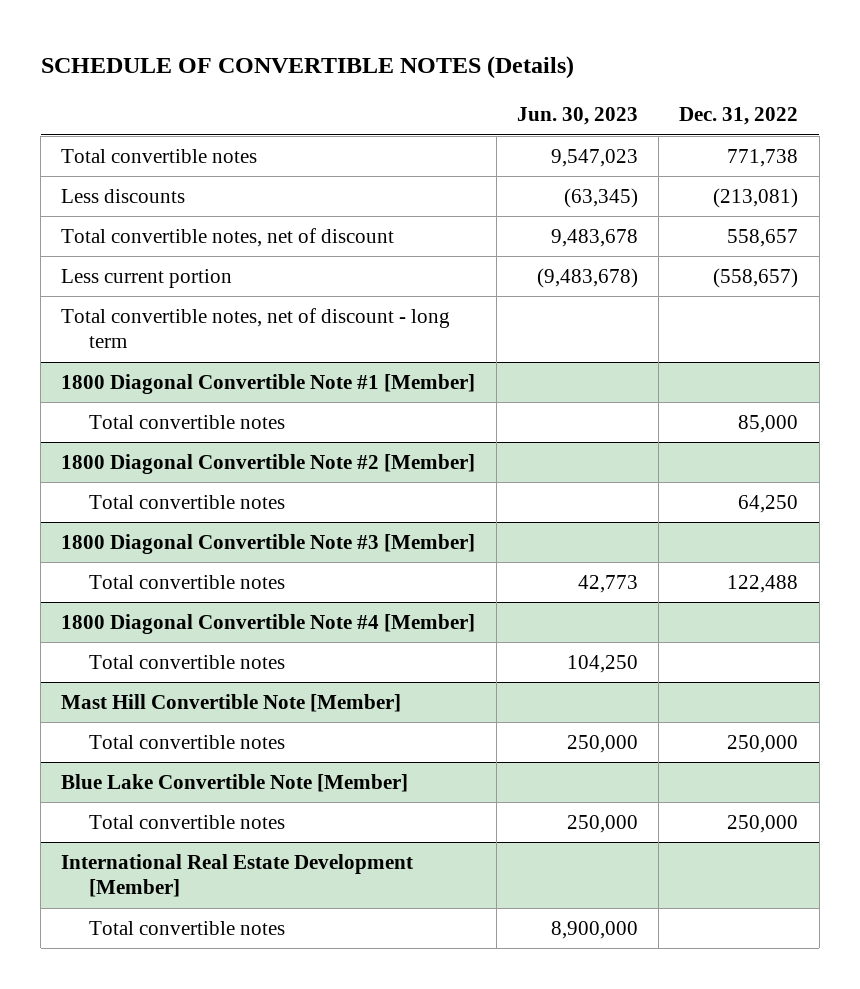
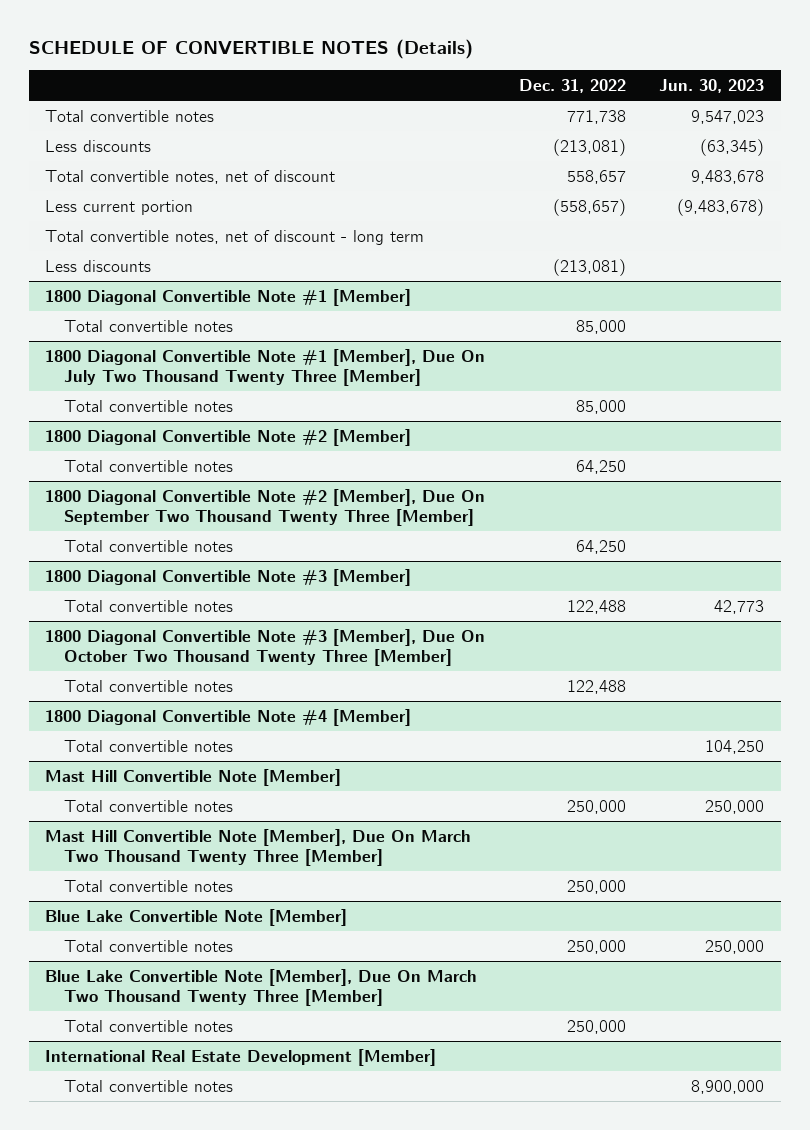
none -> [45,259,152,272] Less discounts
none -> [45,348,486,386] 1800 Diagonal Convertible Note #1 [Member], Due On July Two Thousand Twenty Three [Member]
none -> [63,399,233,412] Total convertible notes
none -> [45,488,486,526] 1800 Diagonal Convertible Note #2 [Member], Due On September Two Thousand Twenty Three [Member]
none -> [63,539,233,552] Total convertible notes
none -> [45,628,486,666] 1800 Diagonal Convertible Note #3 [Member], Due On October Two Thousand Twenty Three [Member]
none -> [63,679,233,692] Total convertible notes
none -> [45,828,472,866] Mast Hill Convertible Note [Member], Due On March Two Thousand Twenty Three [Member]
none -> [63,879,233,892] Total convertible notes
none -> [45,968,478,1006] Blue Lake Convertible Note [Member], Due On March Two Thousand Twenty Three [Member]
none -> [63,1019,233,1032] Total convertible notes

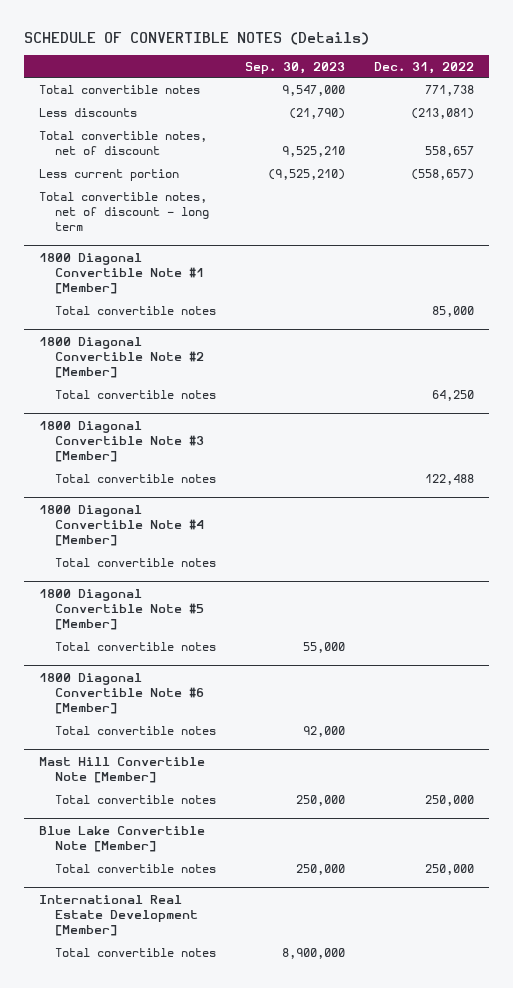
[659,79,765,94] Jun. 30, 2023 -> none
none -> [244,61,345,74] Sep. 30, 2023
[45,259,152,272] Less discounts -> none
[45,348,486,386] 1800 Diagonal Convertible Note #1 [Member], Due On July Two Thousand Twenty Three [Member] -> none
[63,399,233,412] Total convertible notes -> none
[45,488,486,526] 1800 Diagonal Convertible Note #2 [Member], Due On September Two Thousand Twenty Three [Member] -> none
[63,539,233,552] Total convertible notes -> none
[45,628,486,666] 1800 Diagonal Convertible Note #3 [Member], Due On October Two Thousand Twenty Three [Member] -> none
[63,679,233,692] Total convertible notes -> none
none -> [38,588,204,630] 1800 Diagonal Convertible Note #5 [Member]
none -> [54,641,216,651] Total convertible notes
none -> [38,672,204,714] 1800 Diagonal Convertible Note #6 [Member]
none -> [54,725,216,735] Total convertible notes
[45,828,472,866] Mast Hill Convertible Note [Member], Due On March Two Thousand Twenty Three [Member] -> none
[63,879,233,892] Total convertible notes -> none
[45,968,478,1006] Blue Lake Convertible Note [Member], Due On March Two Thousand Twenty Three [Member] -> none
[63,1019,233,1032] Total convertible notes -> none

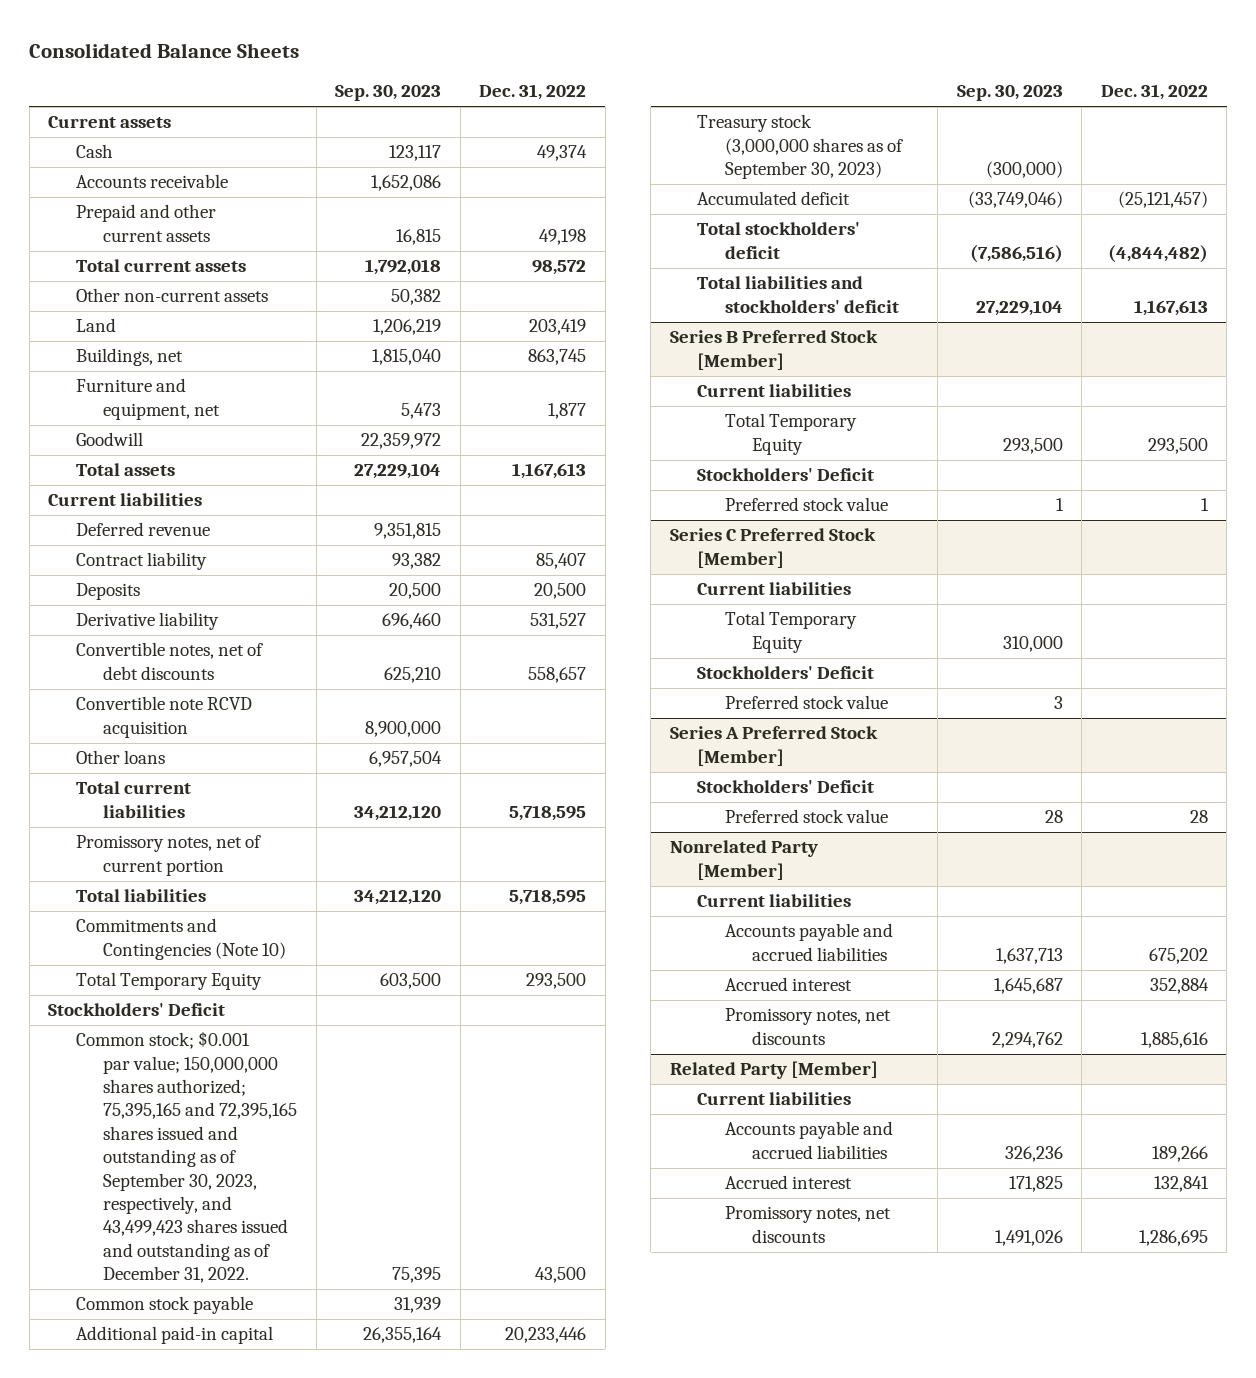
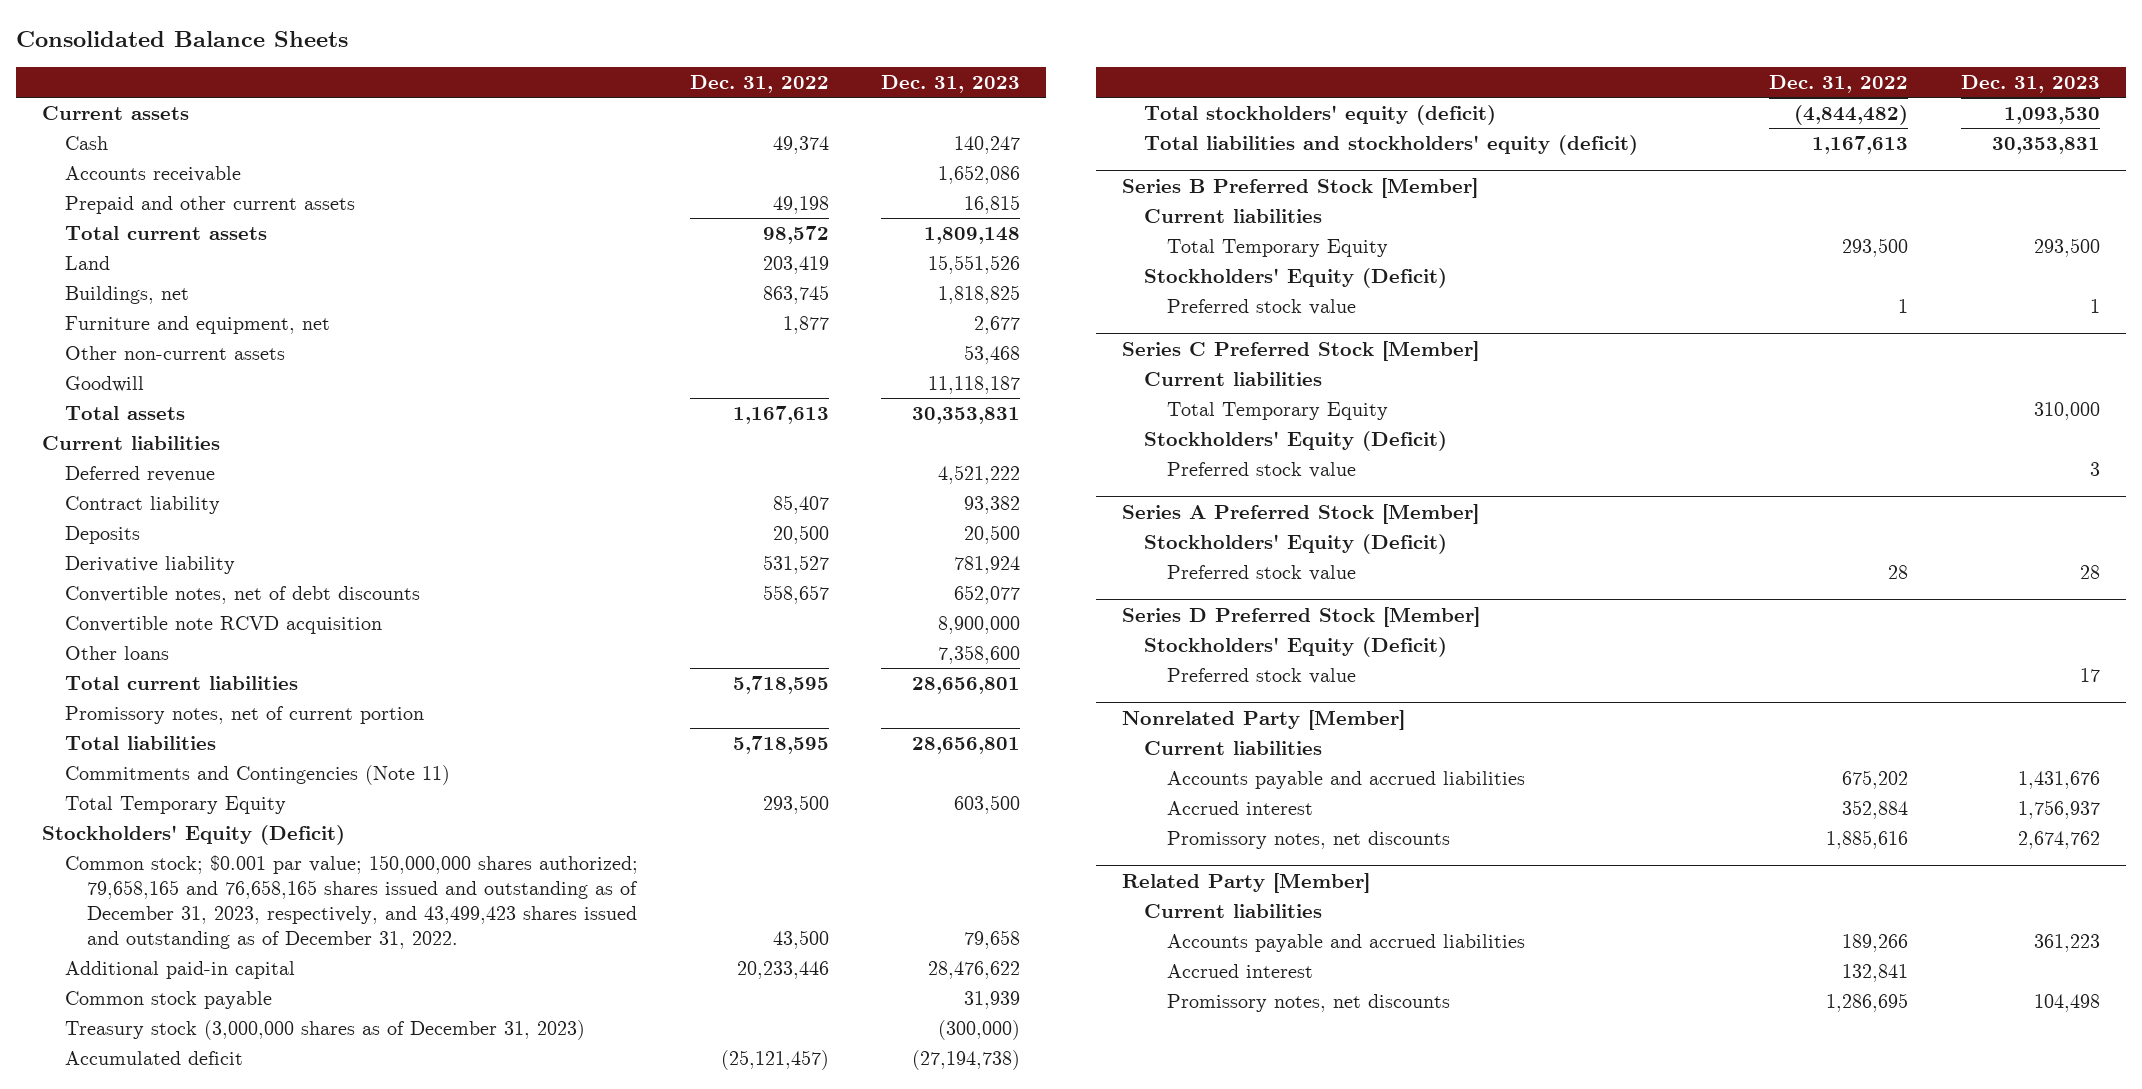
[335,85,442,102] Sep. 30, 2023 -> none
none -> [880,74,1020,93] Dec. 31, 2023
[75,288,268,303] Other non-current assets -> [64,345,285,360] Other non-current assets
[75,918,287,960] Commitments and Contingencies (Note 10) -> [64,764,450,785] Commitments and Contingencies (Note 11)
[48,1003,226,1017] Stockholders' Deficit -> [42,824,346,845] Stockholders' Equity (Deficit)
[75,1031,298,1284] Common stock; $0.001 par value; 150,000,000 shares authorized; 75,395,165 and 72,395,165 shares issued and outstanding as of September 30, 2023, respectively, and 43,499,423 shares issued and outstanding as of December 31, 2022. -> [64,854,639,950] Common stock; $0.001 par value; 150,000,000 shares authorized; 79,658,165 and 76,658,165 shares issued and outstanding as of December 31, 2023, respectively, and 43,499,423 shares issued and outstanding as of December 31, 2022.
[75,1296,253,1315] Common stock payable -> [64,990,272,1009] Common stock payable
[697,114,903,180] Treasury stock (3,000,000 shares as of September 30, 2023) -> [64,1019,585,1040] Treasury stock (3,000,000 shares as of December 31, 2023)
[697,222,861,259] Total stockholders' deficit -> [1144,104,1497,125] Total stockholders' equity (deficit)
[697,276,899,313] Total liabilities and stockholders' deficit -> [1144,134,1639,155] Total liabilities and stockholders' equity (deficit)
[697,468,875,482] Stockholders' Deficit -> [1144,267,1448,288] Stockholders' Equity (Deficit)
[697,666,875,680] Stockholders' Deficit -> [1144,430,1448,451] Stockholders' Equity (Deficit)
[697,780,875,794] Stockholders' Deficit -> [1144,533,1448,554] Stockholders' Equity (Deficit)
none -> [1121,606,1480,627] Series D Preferred Stock [Member]
none -> [1144,636,1448,657] Stockholders' Equity (Deficit)
none -> [1166,667,1356,684] Preferred stock value

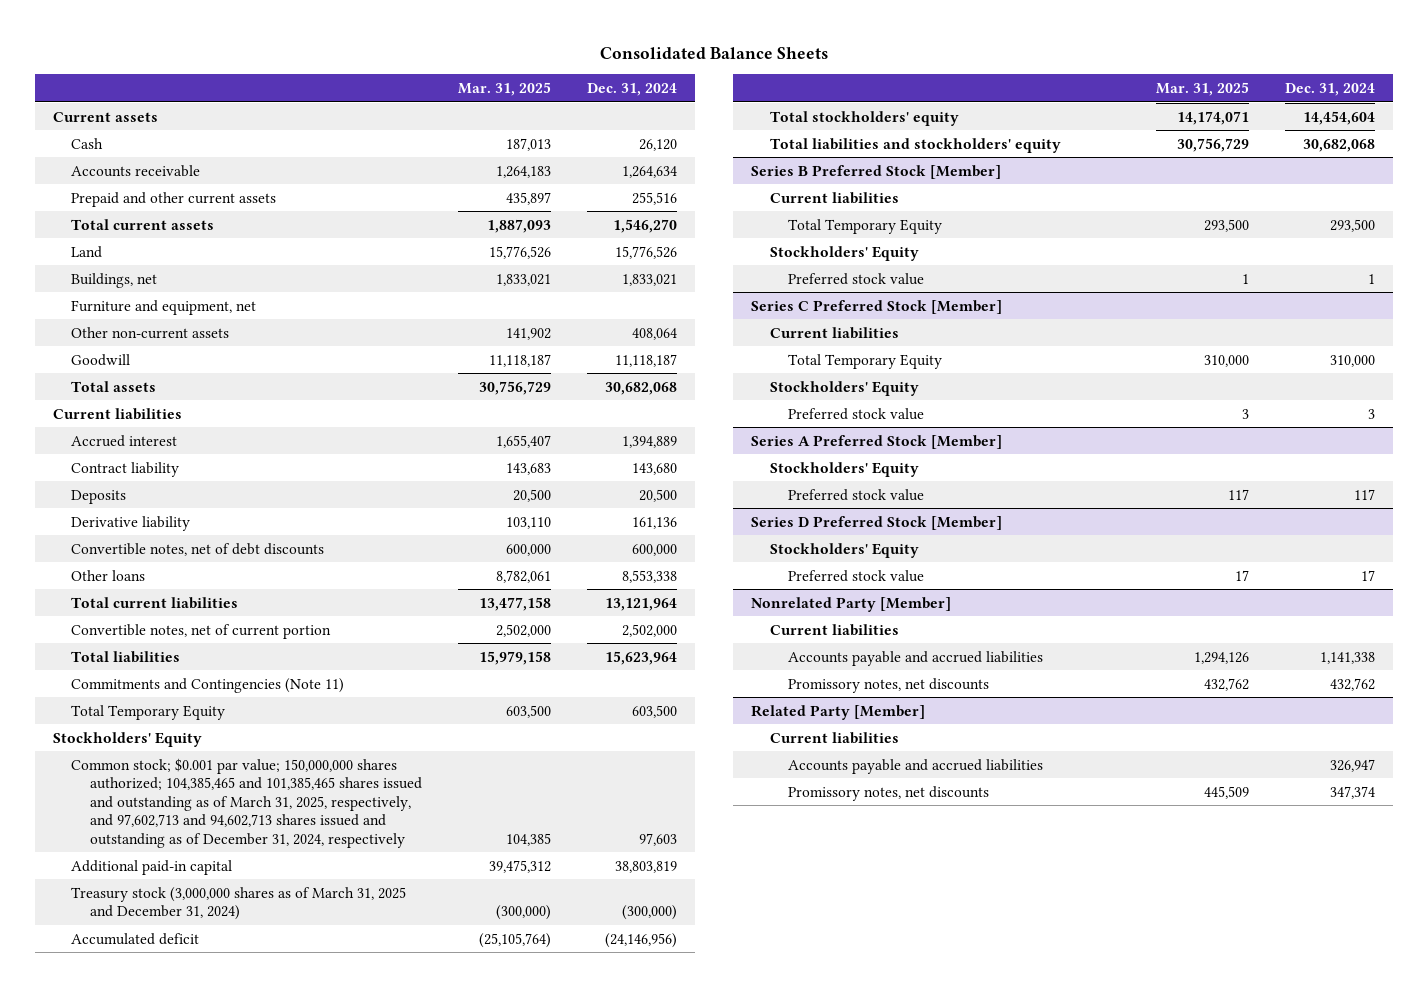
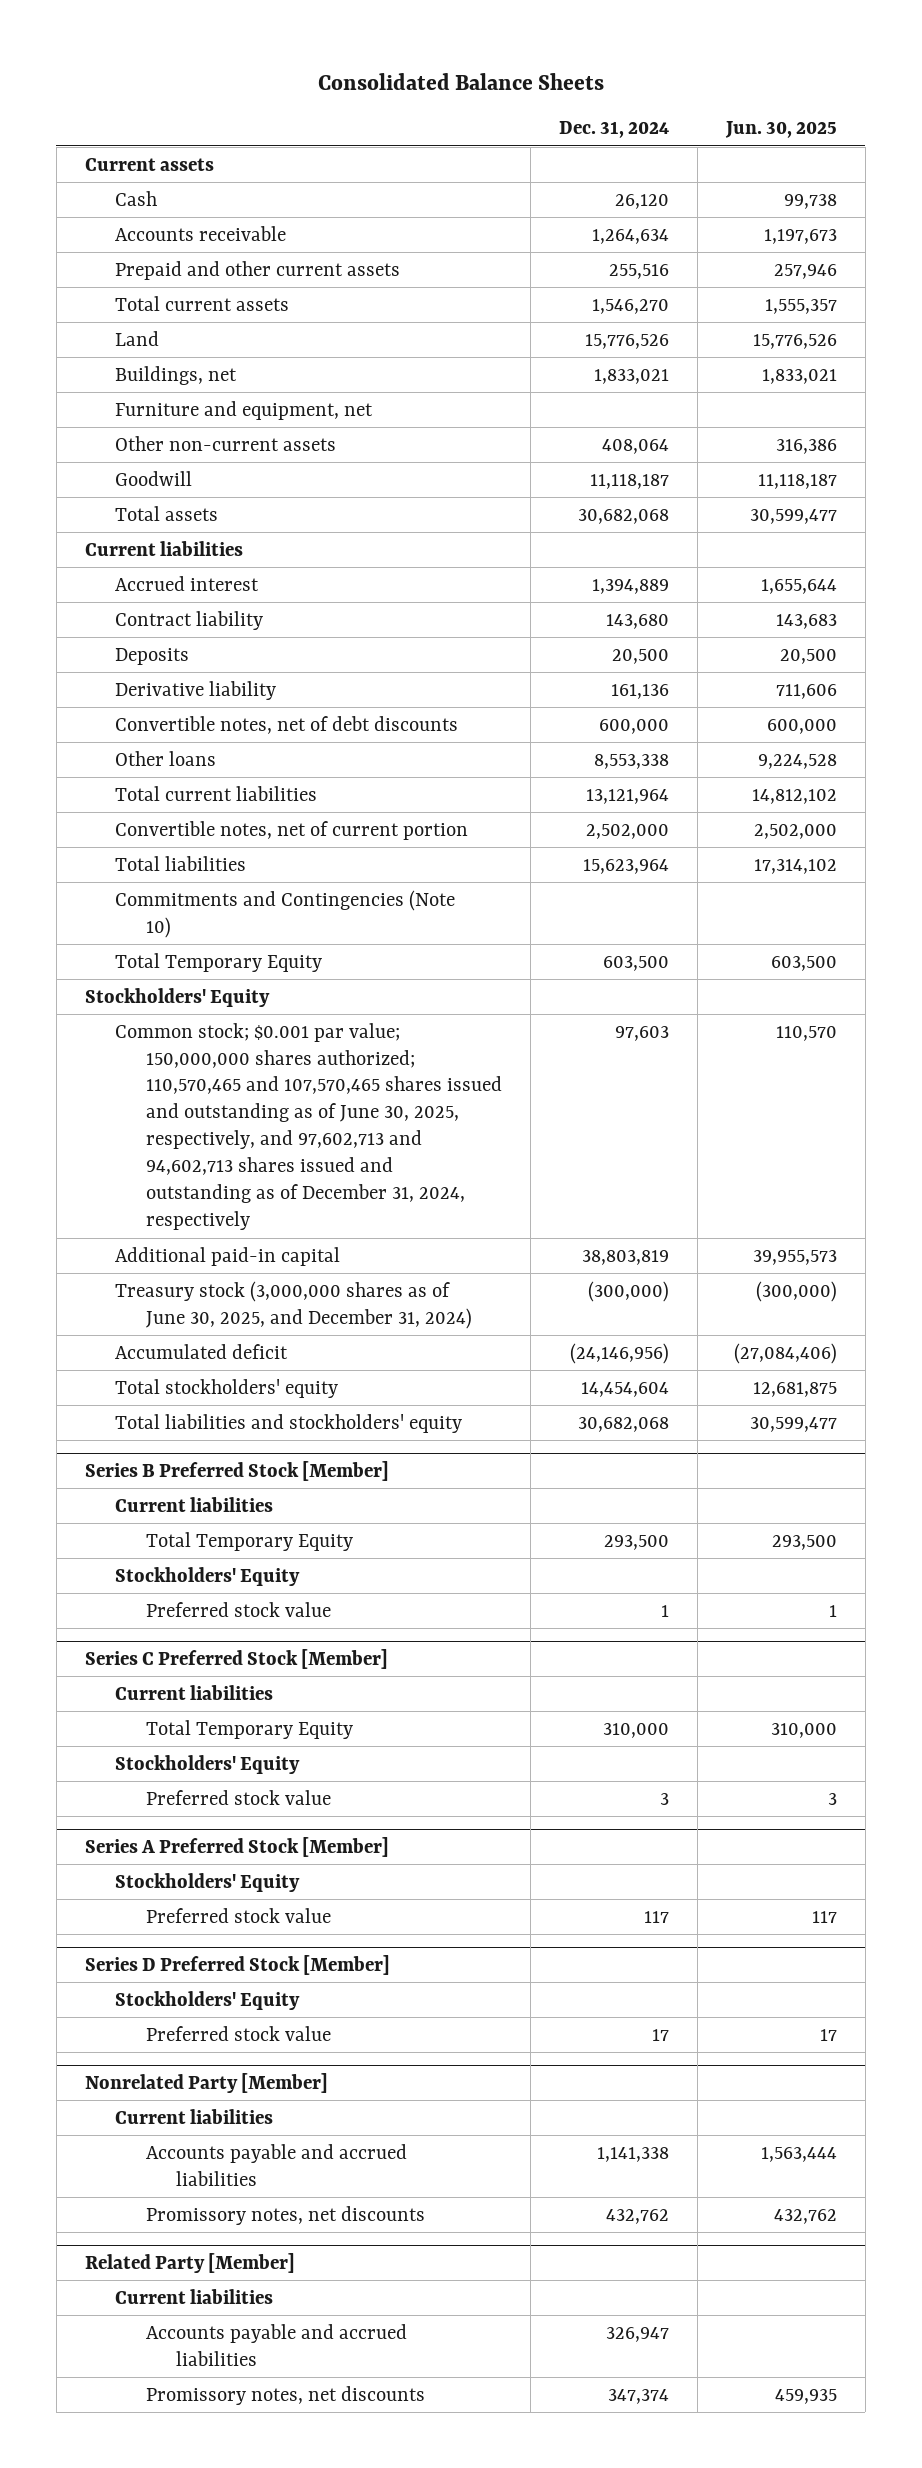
[457,81,551,96] Mar. 31, 2025 -> none
none -> [724,121,837,139] Jun. 30, 2025
[71,677,345,693] Commitments and Contingencies (Note 11) -> [115,889,456,938] Commitments and Contingencies (Note 10)
[71,757,423,848] Common stock; $0.001 par value; 150,000,000 shares authorized; 104,385,465 and 101,385,465 shares issued and outstanding as of March 31, 2025, respectively, and 97,602,713 and 94,602,713 shares issued and outstanding as of December 31, 2024, respectively -> [115,1022,502,1231] Common stock; $0.001 par value; 150,000,000 shares authorized; 110,570,465 and 107,570,465 shares issued and outstanding as of June 30, 2025, respectively, and 97,602,713 and 94,602,713 shares issued and outstanding as of December 31, 2024, respectively
[71,886,407,921] Treasury stock (3,000,000 shares as of March 31, 2025 and December 31, 2024) -> [115,1280,472,1329] Treasury stock (3,000,000 shares as of June 30, 2025, and December 31, 2024)

